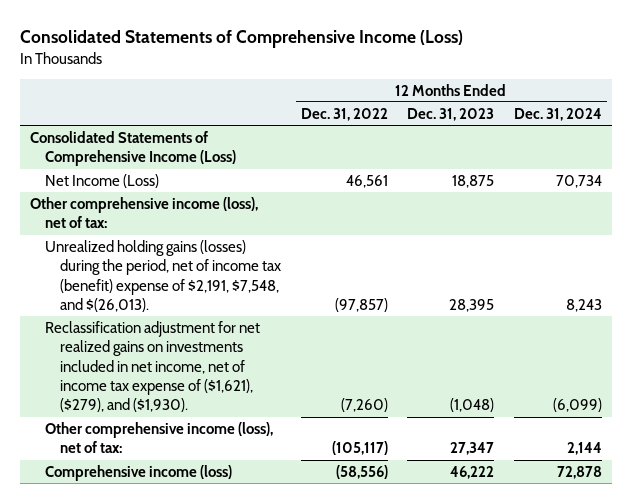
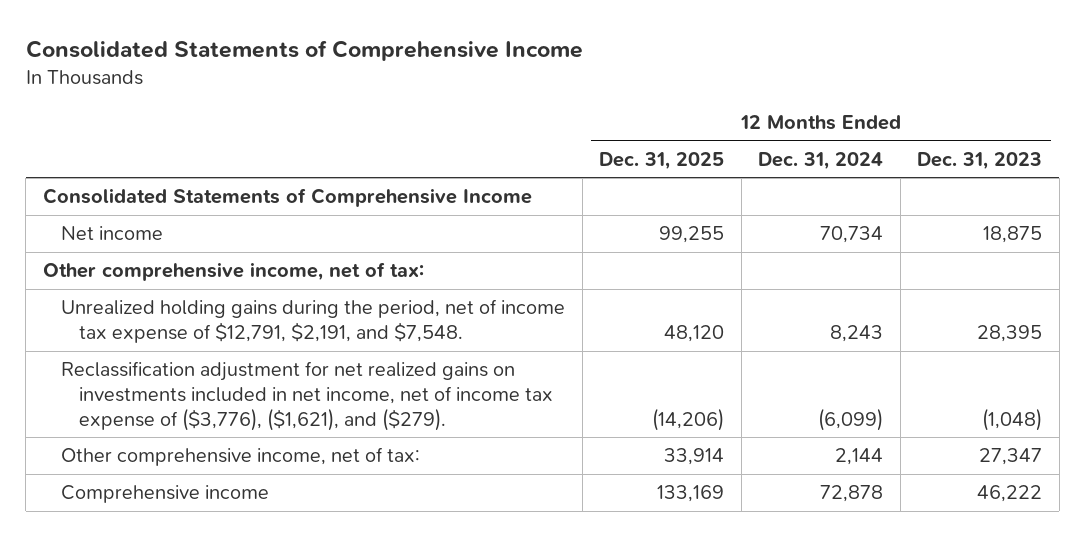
[19,30,463,49] Consolidated Statements of Comprehensive Income (Loss) -> [25,39,583,61] Consolidated Statements of Comprehensive Income
[300,107,388,121] Dec. 31, 2022 -> none
none -> [599,151,725,170] Dec. 31, 2025
[29,130,236,167] Consolidated Statements of Comprehensive Income (Loss) -> [42,188,532,208] Consolidated Statements of Comprehensive Income
[44,173,159,188] Net Income (Loss) -> [61,226,164,241] Net income
[29,196,258,229] Other comprehensive income (loss), net of tax: -> [42,262,424,282] Other comprehensive income, net of tax:
[44,239,281,312] Unrealized holding gains (losses) during the period, net of income tax (benefit) expense of $2,191, $7,548, and $(26,013). -> [61,299,566,343] Unrealized holding gains during the period, net of income tax expense of $12,791, $2,191, and $7,548.
[44,320,260,413] Reclassification adjustment for net realized gains on investments included in net income, net of income tax expense of ($1,621), ($279), and ($1,930). -> [61,361,554,431] Reclassification adjustment for net realized gains on investments included in net income, net of income tax expense of ($3,776), ($1,621), and ($279).
[44,421,273,454] Other comprehensive income (loss), net of tax: -> [61,447,421,467] Other comprehensive income, net of tax:
[44,464,232,481] Comprehensive income (loss) -> [61,485,270,504] Comprehensive income

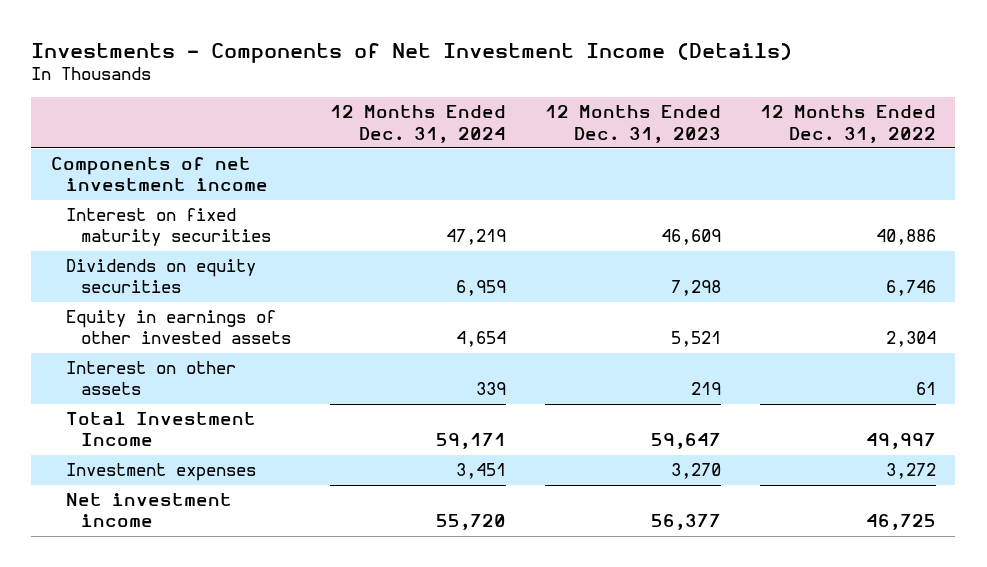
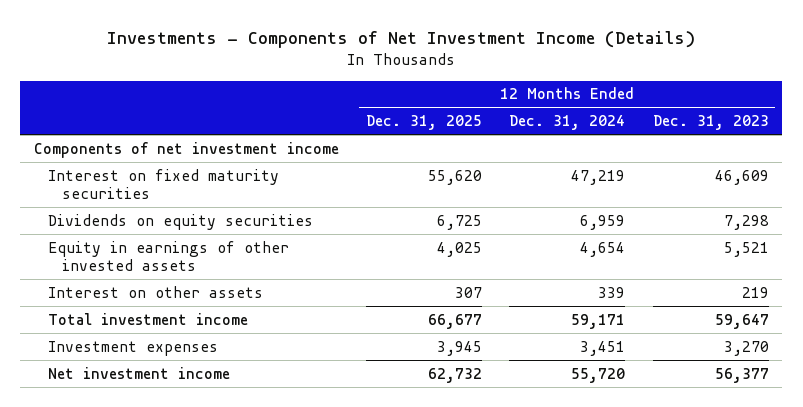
[759,105,936,143] 12 Months Ended Dec. 31, 2022 -> none
none -> [366,115,483,131] Dec. 31, 2025
[65,412,256,447] Total Investment Income -> [48,312,249,325] Total investment income

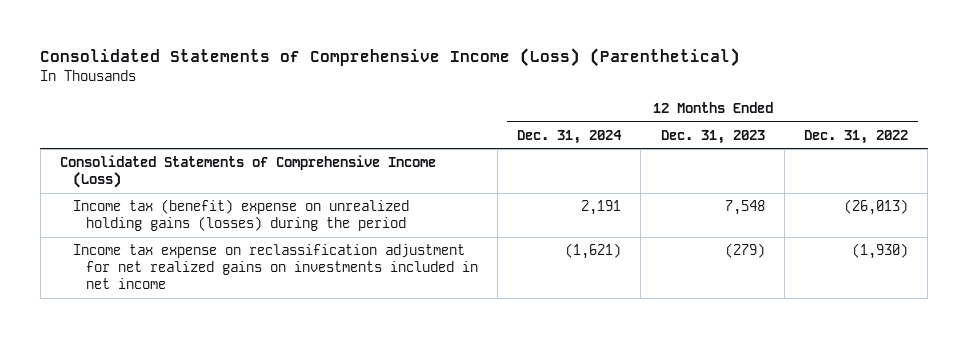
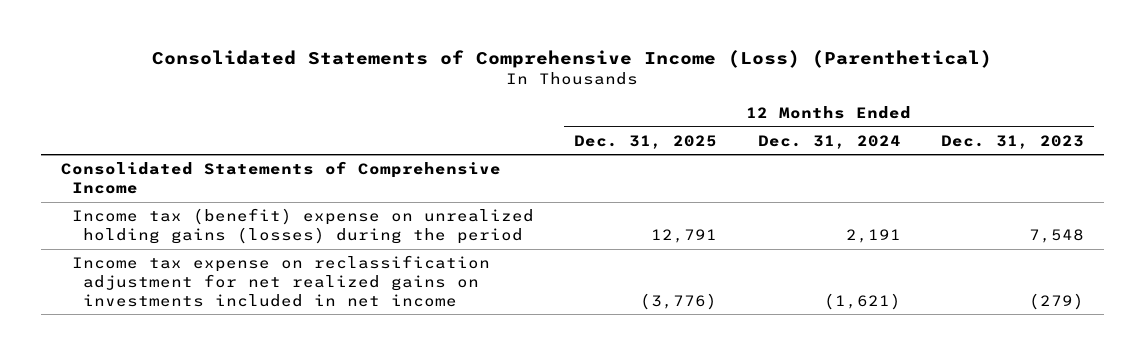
[803,130,908,145] Dec. 31, 2022 -> none
none -> [574,134,718,149] Dec. 31, 2025
[60,155,437,189] Consolidated Statements of Comprehensive Income (Loss) -> [60,161,501,194] Consolidated Statements of Comprehensive Income

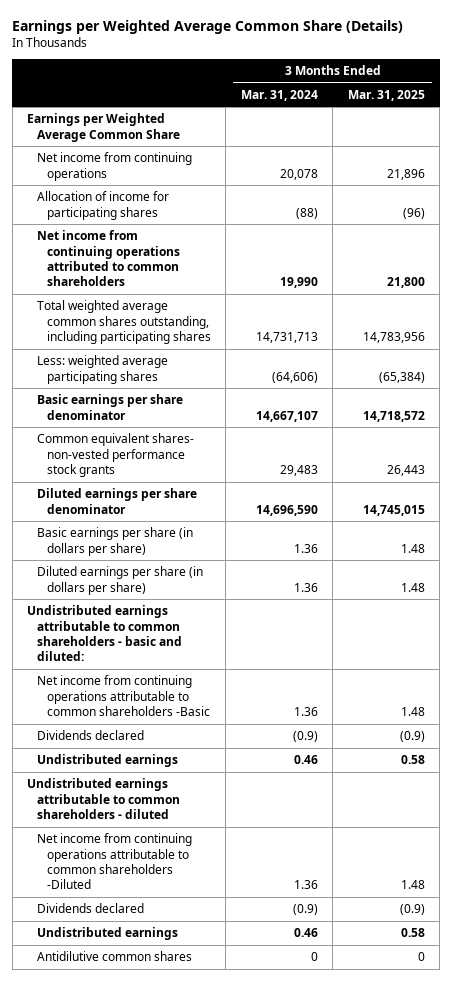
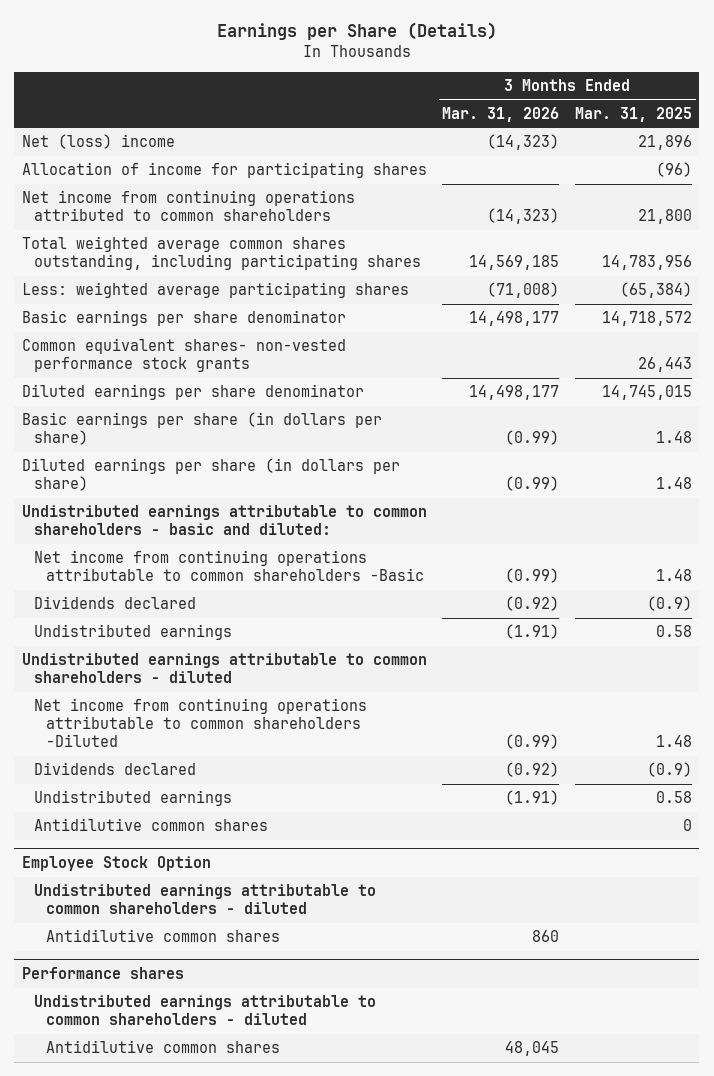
[12,19,404,34] Earnings per Weighted Average Common Share (Details) -> [216,22,497,41] Earnings per Share (Details)
[240,89,318,101] Mar. 31, 2024 -> none
none -> [442,106,560,122] Mar. 31, 2026
[27,113,180,142] Earnings per Weighted Average Common Share -> none
[36,152,192,181] Net income from continuing operations -> [22,134,176,150] Net (loss) income
none -> [22,856,212,872] Employee Stock Option
none -> [33,884,376,915] Undistributed earnings attributable to common shareholders - diluted
none -> [45,929,280,943] Antidilutive common shares
none -> [22,967,185,980] Performance shares
none -> [33,995,376,1026] Undistributed earnings attributable to common shareholders - diluted
none -> [45,1040,280,1054] Antidilutive common shares

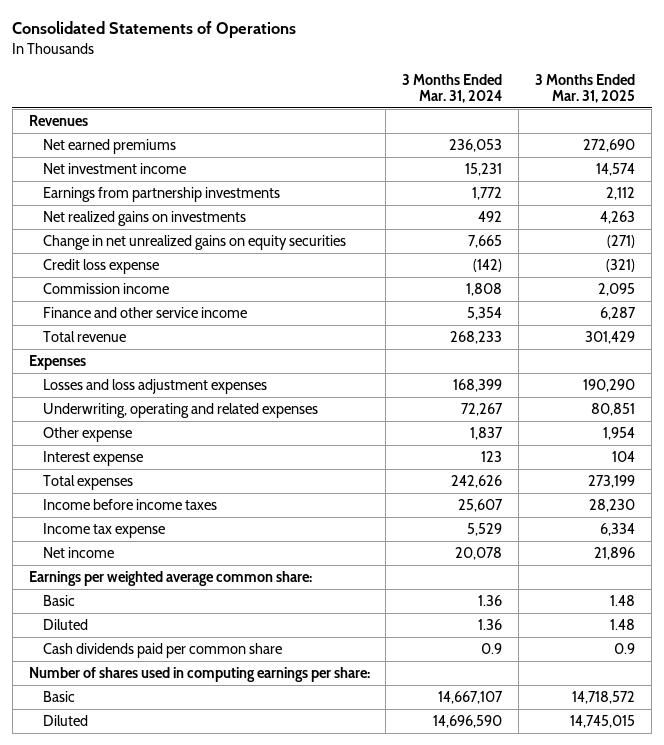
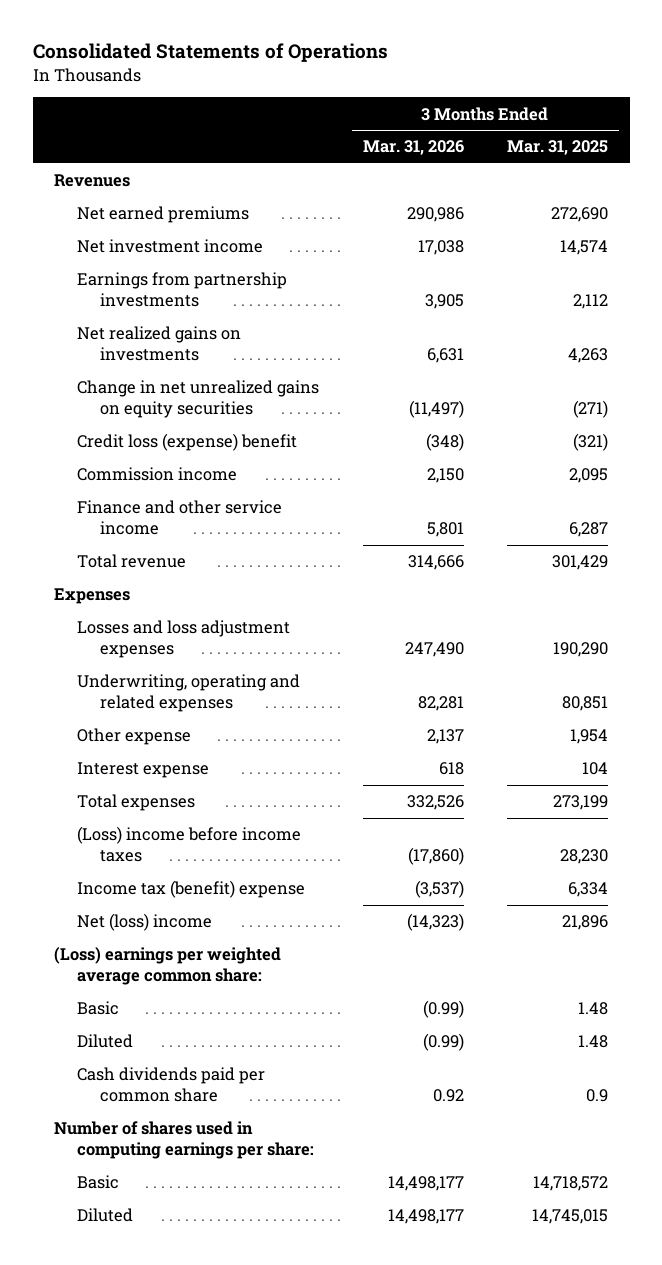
[402,73,503,104] 3 Months Ended Mar. 31, 2024 -> none
none -> [362,140,464,156] Mar. 31, 2026
[42,258,159,274] Credit loss expense -> [77,433,298,452] Credit loss (expense) benefit
[42,498,217,510] Income before income taxes -> [77,826,302,863] (Loss) income before income taxes
[42,522,165,538] Income tax expense -> [77,880,306,899] Income tax (benefit) expense
[42,546,114,558] Net income -> [77,913,213,932] Net (loss) income
[28,570,312,586] Earnings per weighted average common share: -> [54,947,282,986] (Loss) earnings per weighted average common share:

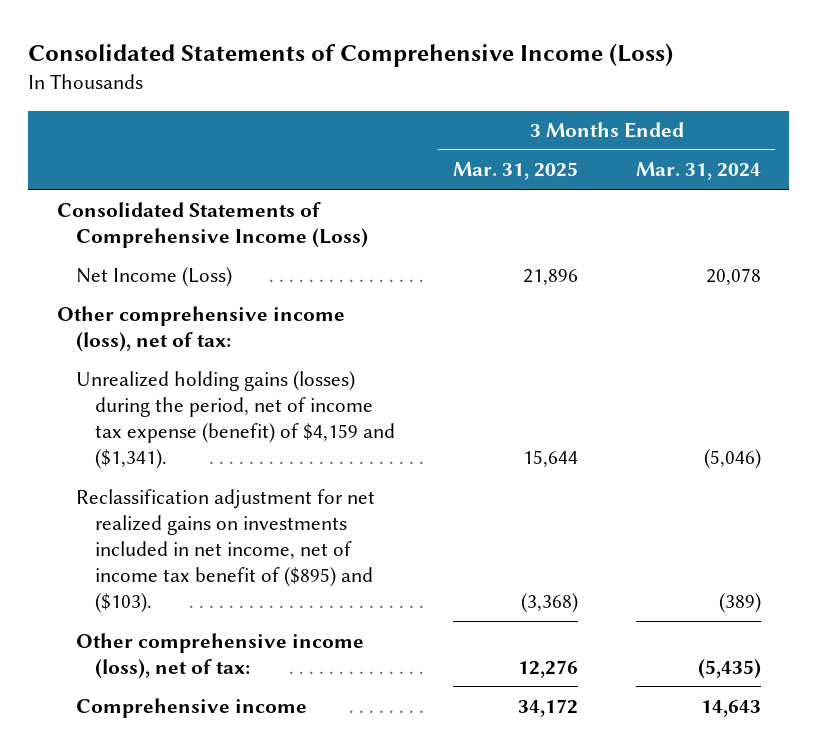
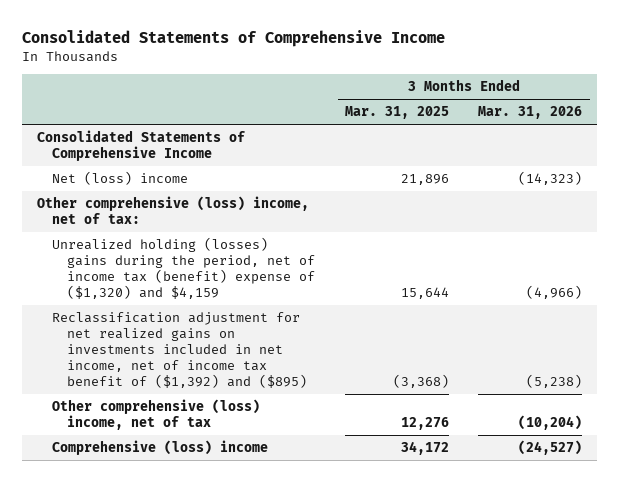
[27,42,673,67] Consolidated Statements of Comprehensive Income (Loss) -> [22,29,446,47] Consolidated Statements of Comprehensive Income
[635,162,761,181] Mar. 31, 2024 -> none
none -> [478,106,583,120] Mar. 31, 2026
[56,201,368,248] Consolidated Statements of Comprehensive Income (Loss) -> [37,130,246,162] Consolidated Statements of Comprehensive Income
[75,266,232,287] Net Income (Loss) -> [52,171,189,186] Net (loss) income
[56,305,345,352] Other comprehensive income (loss), net of tax: -> [37,196,310,225] Other comprehensive (loss) income, net of tax:
[75,370,396,469] Unrealized holding gains (losses) during the period, net of income tax expense (benefit) of $4,159 and ($1,341). -> [52,237,316,300] Unrealized holding (losses) gains during the period, net of income tax (benefit) expense of ($1,320) and $4,159
[75,488,375,613] Reclassification adjustment for net realized gains on investments included in net income, net of income tax benefit of ($895) and ($103). -> [52,312,308,389] Reclassification adjustment for net realized gains on investments included in net income, net of income tax benefit of ($1,392) and ($895)
[75,632,364,679] Other comprehensive income (loss), net of tax: -> [52,399,261,431] Other comprehensive (loss) income, net of tax
[75,697,307,718] Comprehensive income -> [52,440,269,456] Comprehensive (loss) income

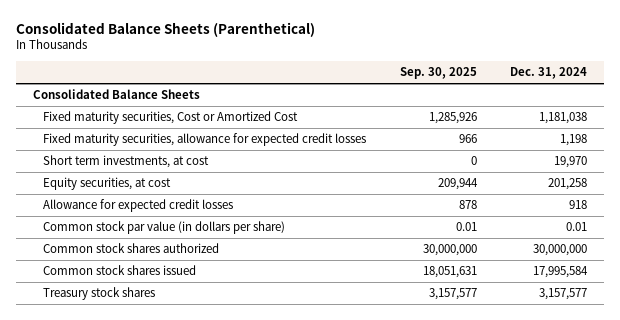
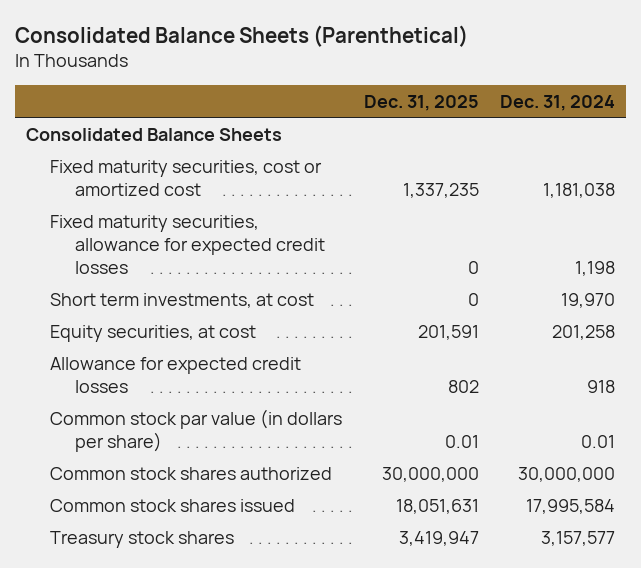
[399,67,477,80] Sep. 30, 2025 -> none
none -> [363,94,479,111] Dec. 31, 2025
[43,111,299,125] Fixed maturity securities, Cost or Amortized Cost -> [50,159,323,196] Fixed maturity securities, cost or amortized cost

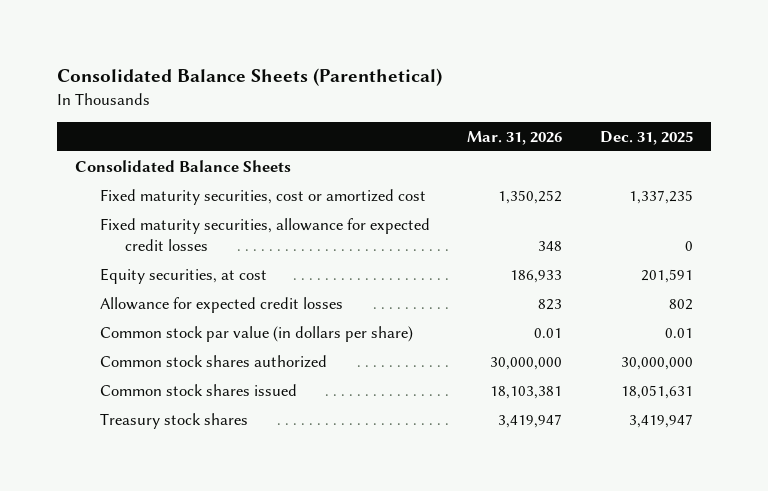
[500,94,616,111] Dec. 31, 2024 -> none
none -> [467,130,563,145] Mar. 31, 2026
[50,292,315,308] Short term investments, at cost -> none

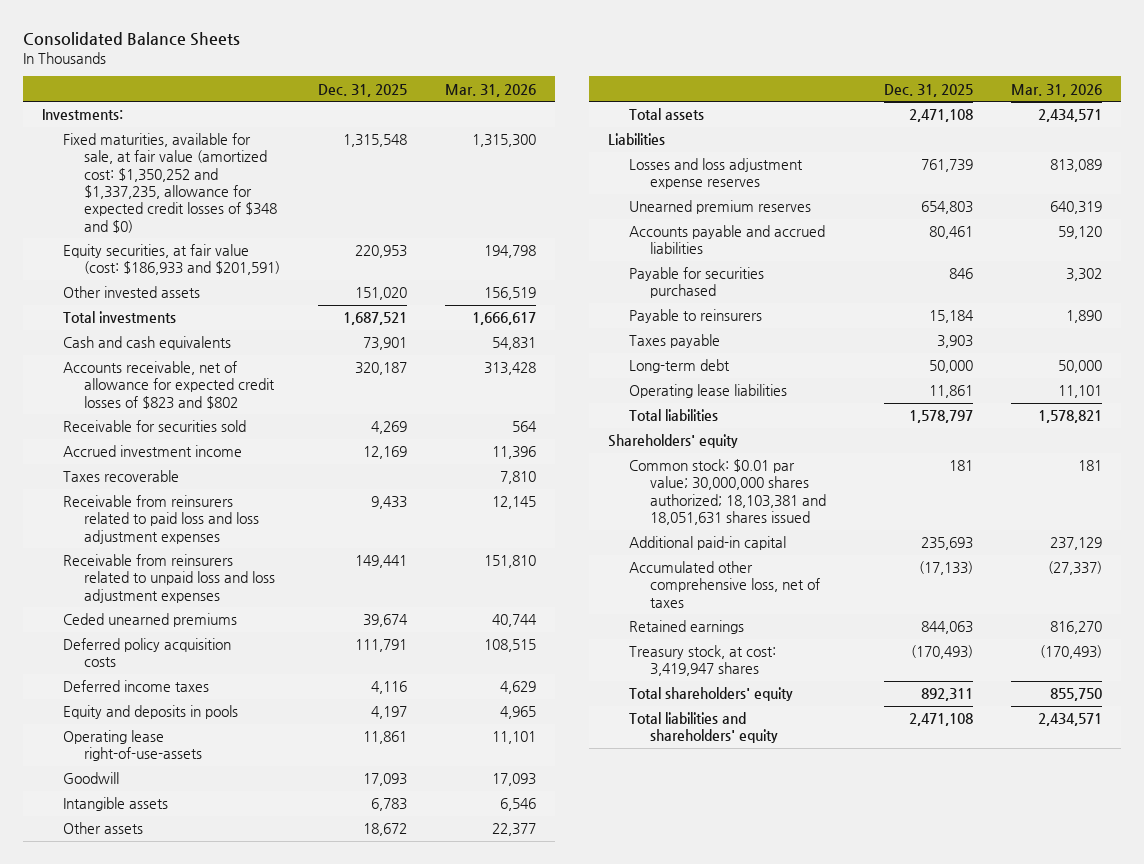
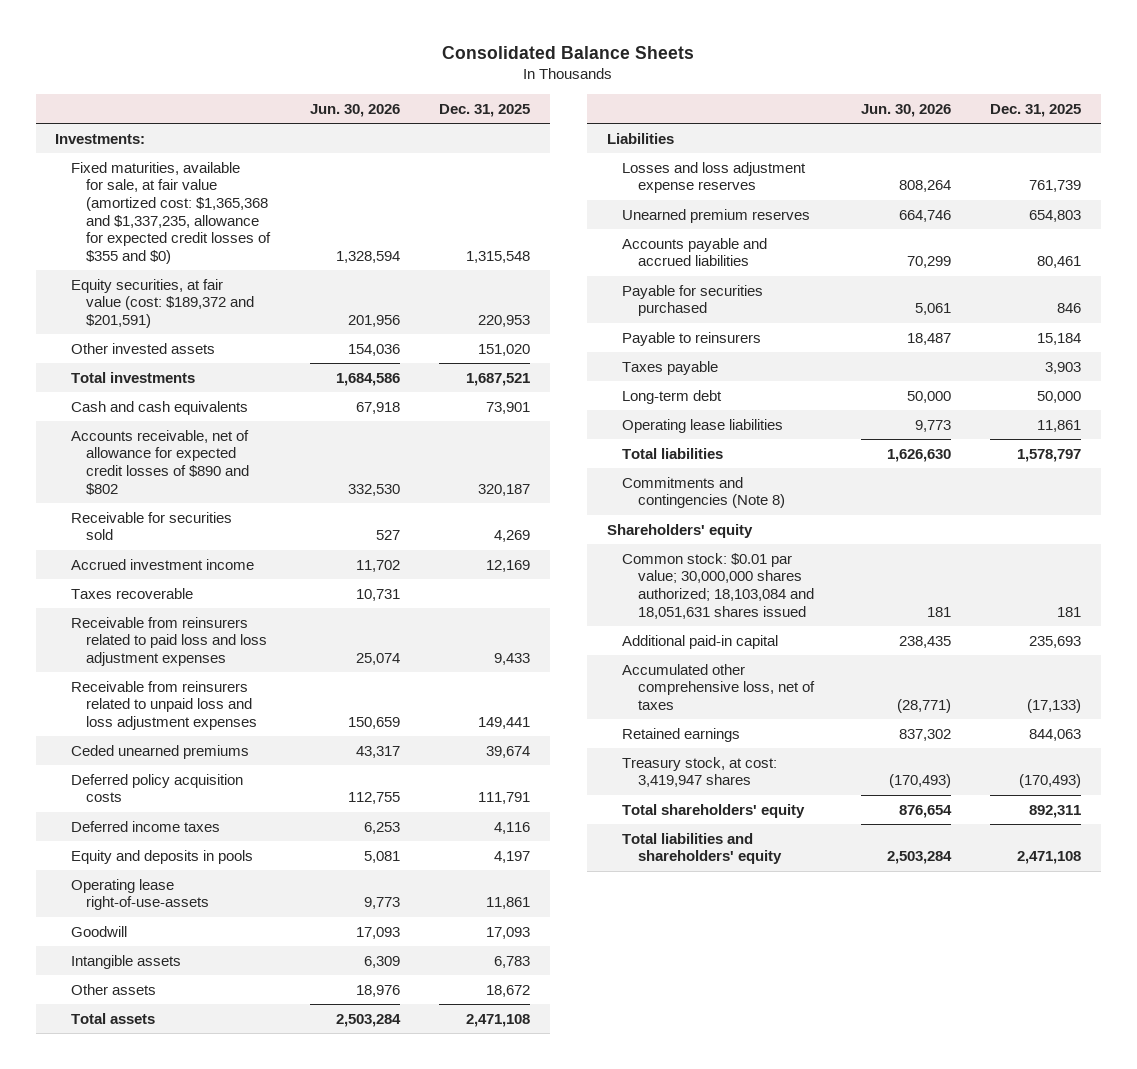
[444,83,536,97] Mar. 31, 2026 -> none
none -> [309,104,400,118] Jun. 30, 2026
[62,133,278,233] Fixed maturities, available for sale, at fair value (amortized cost: $1,350,252 and $1,337,235, allowance for expected credit losses of $348 and $0) -> [70,161,272,264] Fixed maturities, available for sale, at fair value (amortized cost: $1,365,368 and $1,337,235, allowance for expected credit losses of $355 and $0)
[62,244,281,276] Equity securities, at fair value (cost: $186,933 and $201,591) -> [70,278,255,328] Equity securities, at fair value (cost: $189,372 and $201,591)
[62,361,276,409] Accounts receivable, net of allowance for expected credit losses of $823 and $802 -> [70,429,250,495] Accounts receivable, net of allowance for expected credit losses of $890 and $802
none -> [622,476,785,509] Commitments and contingencies (Note 8)
[629,459,827,526] Common stock: $0.01 par value; 30,000,000 shares authorized; 18,103,381 and 18,051,631 shares issued -> [622,552,814,619] Common stock: $0.01 par value; 30,000,000 shares authorized; 18,103,084 and 18,051,631 shares issued

